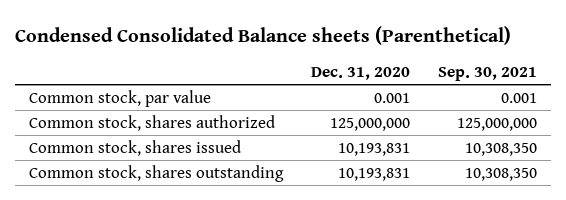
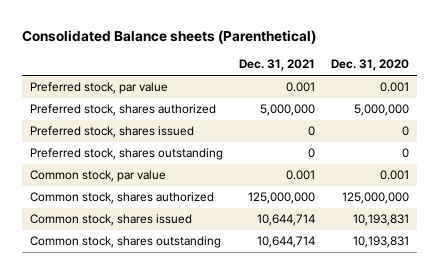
[15,25,512,45] Condensed Consolidated Balance sheets (Parenthetical) -> [22,29,317,44] Consolidated Balance sheets (Parenthetical)
[437,66,537,81] Sep. 30, 2021 -> none
none -> [239,59,316,72] Dec. 31, 2021
none -> [30,82,169,95] Preferred stock, par value
none -> [30,104,217,117] Preferred stock, shares authorized
none -> [30,126,195,139] Preferred stock, shares issued
none -> [30,148,224,161] Preferred stock, shares outstanding

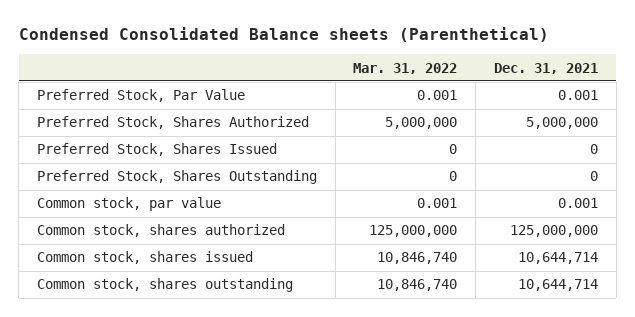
[22,29,317,44] Consolidated Balance sheets (Parenthetical) -> [18,27,549,43] Condensed Consolidated Balance sheets (Parenthetical)
[331,59,410,72] Dec. 31, 2020 -> none
none -> [353,62,458,74] Mar. 31, 2022
[30,82,169,95] Preferred stock, par value -> [36,89,245,103] Preferred Stock, Par Value
[30,104,217,117] Preferred stock, shares authorized -> [36,116,309,130] Preferred Stock, Shares Authorized
[30,126,195,139] Preferred stock, shares issued -> [36,143,277,157] Preferred Stock, Shares Issued
[30,148,224,161] Preferred stock, shares outstanding -> [36,170,317,185] Preferred Stock, Shares Outstanding

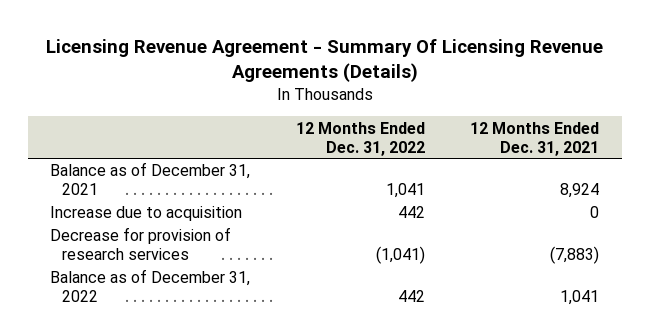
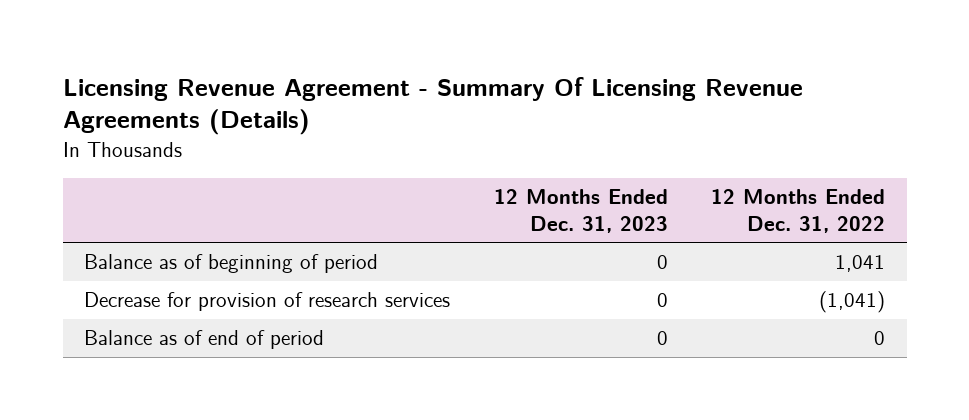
[470,121,600,156] 12 Months Ended Dec. 31, 2021 -> none
none -> [493,189,668,233] 12 Months Ended Dec. 31, 2023
[50,206,243,222] Increase due to acquisition -> none
[50,162,251,196] Balance as of December 31, 2021 -> [84,254,379,274] Balance as of beginning of period
[50,269,251,303] Balance as of December 31, 2022 -> [84,330,325,350] Balance as of end of period
[397,290,425,303] 442 -> [873,331,885,346] 0

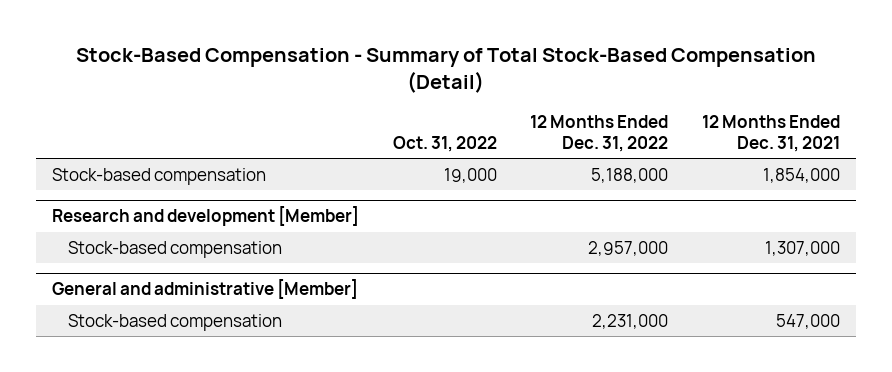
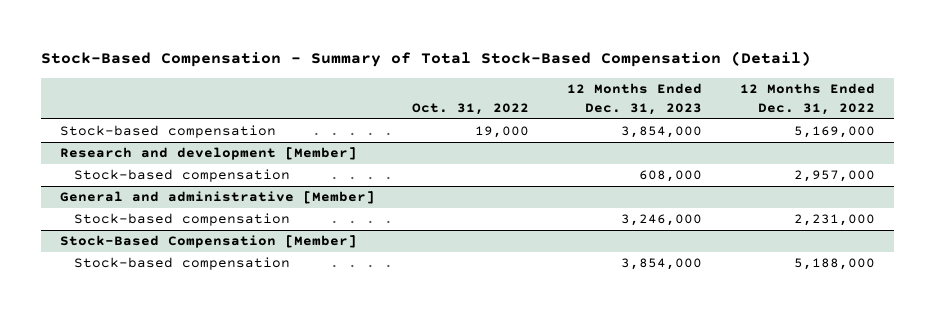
[701,114,840,152] 12 Months Ended Dec. 31, 2021 -> none
none -> [566,83,702,115] 12 Months Ended Dec. 31, 2023
[591,167,669,183] 5,188,000 -> [793,126,875,139] 5,169,000
none -> [59,235,357,249] Stock-Based Compensation [Member]
none -> [74,257,291,271] Stock-based compensation

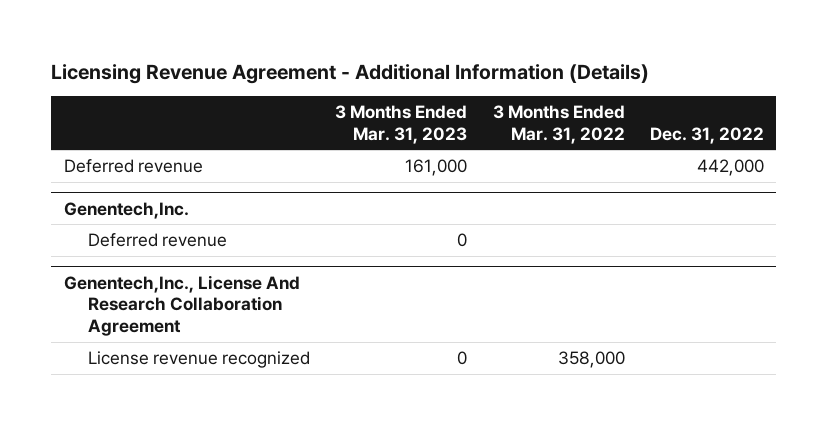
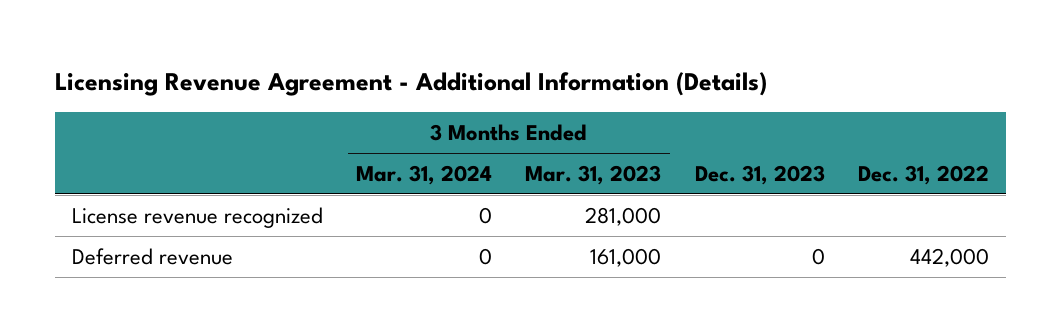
[492,104,625,144] 3 Months Ended Mar. 31, 2022 -> none
none -> [356,164,493,185] Mar. 31, 2024
none -> [694,164,825,185] Dec. 31, 2023
none -> [71,206,323,228] License revenue recognized
[64,201,190,219] Genentech,Inc. -> none
[87,233,227,248] Deferred revenue -> none
[64,274,301,337] Genentech,Inc., License And Research Collaboration Agreement -> none
[87,351,310,369] License revenue recognized -> none

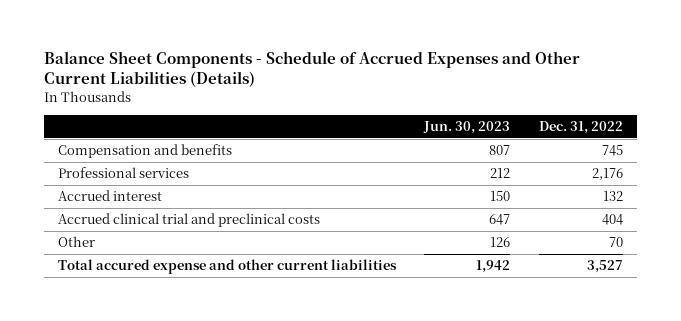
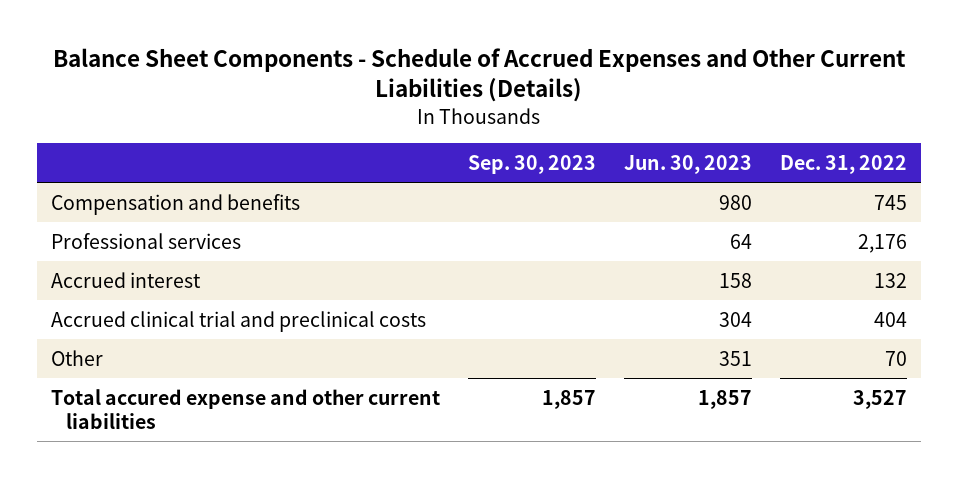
none -> [467,154,596,174] Sep. 30, 2023
[489,145,511,156] 807 -> [718,194,752,210] 980
[490,168,511,179] 212 -> [729,233,752,249] 64
[490,191,511,202] 150 -> [718,272,752,288] 158
[489,214,511,226] 647 -> [718,311,752,327] 304
[490,237,511,248] 126 -> [718,350,752,366] 351
[476,260,511,274] 1,942 -> [697,389,752,409] 1,857

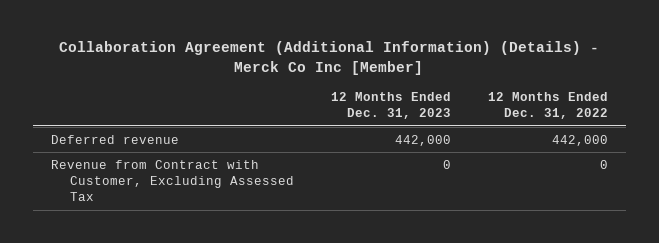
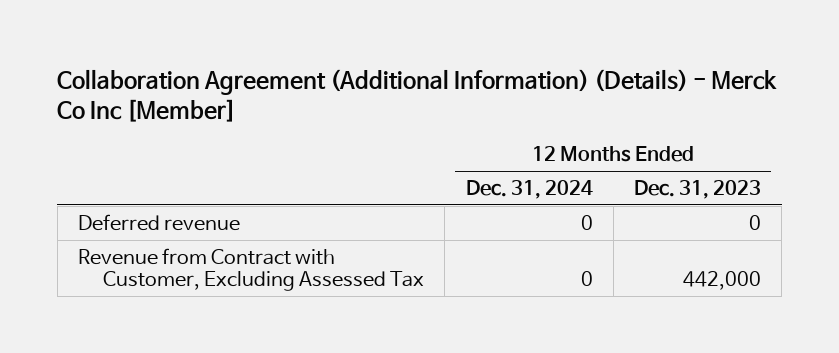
[487,92,608,120] 12 Months Ended Dec. 31, 2022 -> none
none -> [465,180,593,200] Dec. 31, 2024
[394,134,451,146] 442,000 -> [749,214,762,230] 0
[442,159,451,169] 0 -> [683,271,762,291] 442,000

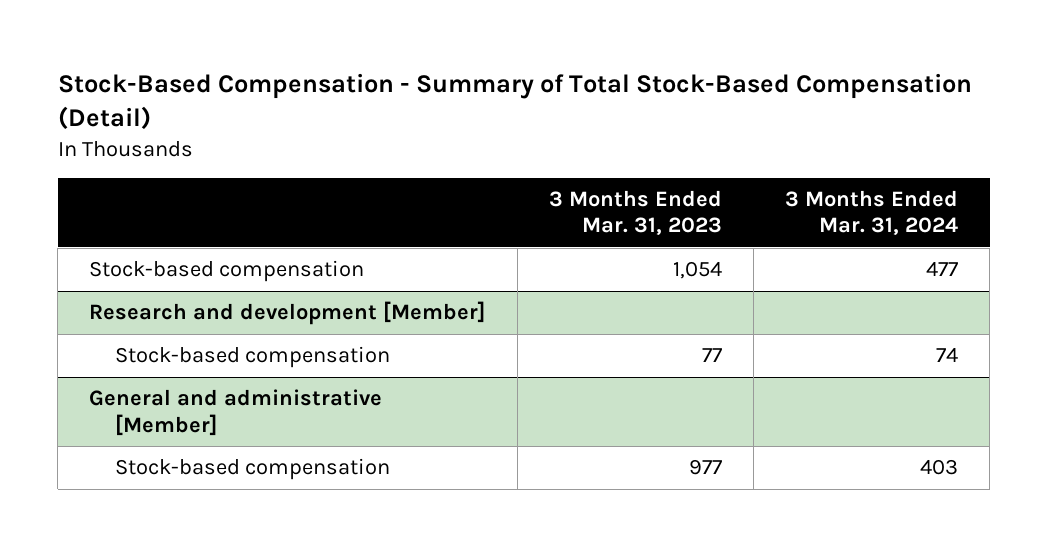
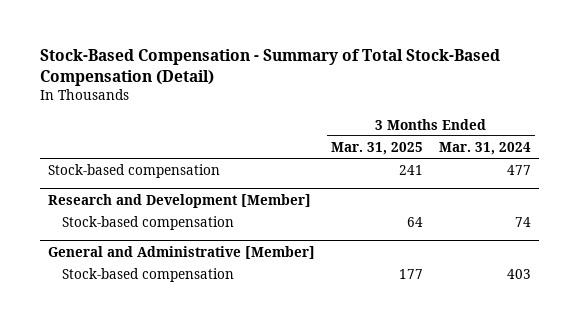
[548,189,722,236] 3 Months Ended Mar. 31, 2023 -> none
none -> [330,142,423,156] Mar. 31, 2025
[89,301,486,326] Research and development [Member] -> [47,193,311,208] Research and Development [Member]
[89,389,383,436] General and administrative [Member] -> [47,245,315,259] General and Administrative [Member]

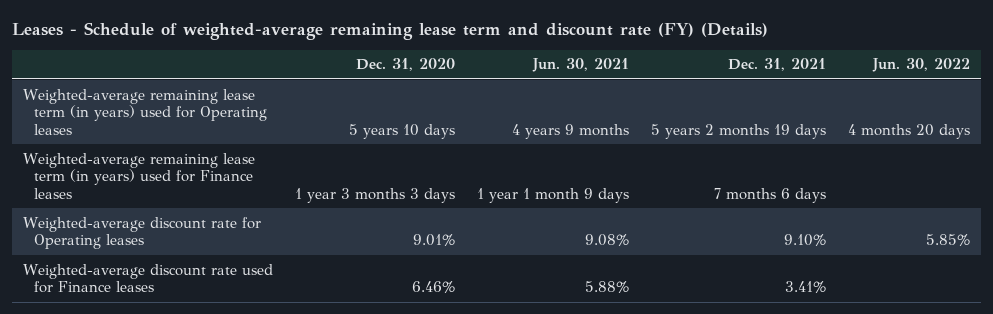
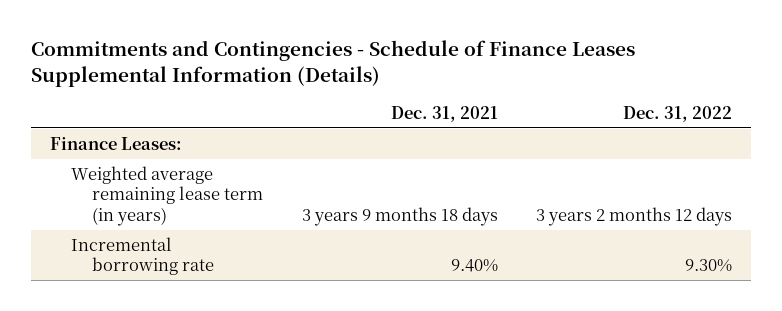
[11,21,768,40] Leases - Schedule of weighted-average remaining lease term and discount rate (FY) (Details) -> [30,40,635,87] Commitments and Contingencies - Schedule of Finance Leases Supplemental Information (Details)
[355,58,455,72] Dec. 31, 2020 -> none
[532,58,630,73] Jun. 30, 2021 -> none
[872,58,971,73] Jun. 30, 2022 -> none
none -> [622,105,732,122] Dec. 31, 2022
[22,88,267,135] Weighted-average remaining lease term (in years) used for Operating leases -> none
[22,216,261,250] Weighted-average discount rate for Operating leases -> none
[22,263,273,294] Weighted-average discount rate used for Finance leases -> none
none -> [49,136,182,150] Finance Leases:
[22,152,255,199] Weighted-average remaining lease term (in years) used for Finance leases -> [71,165,264,227] Weighted average remaining lease term (in years)
[714,187,827,203] 7 months 6 days -> [301,207,498,227] 3 years 9 months 18 days
none -> [71,236,215,276] Incremental borrowing rate

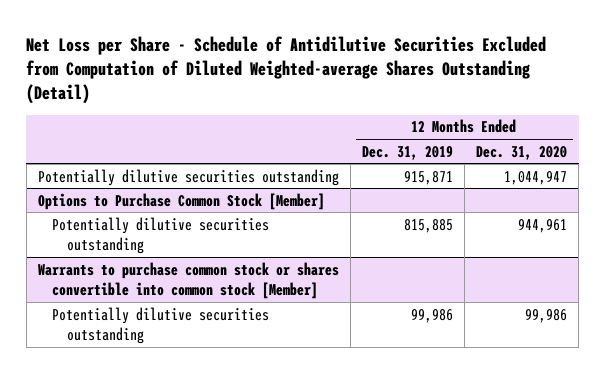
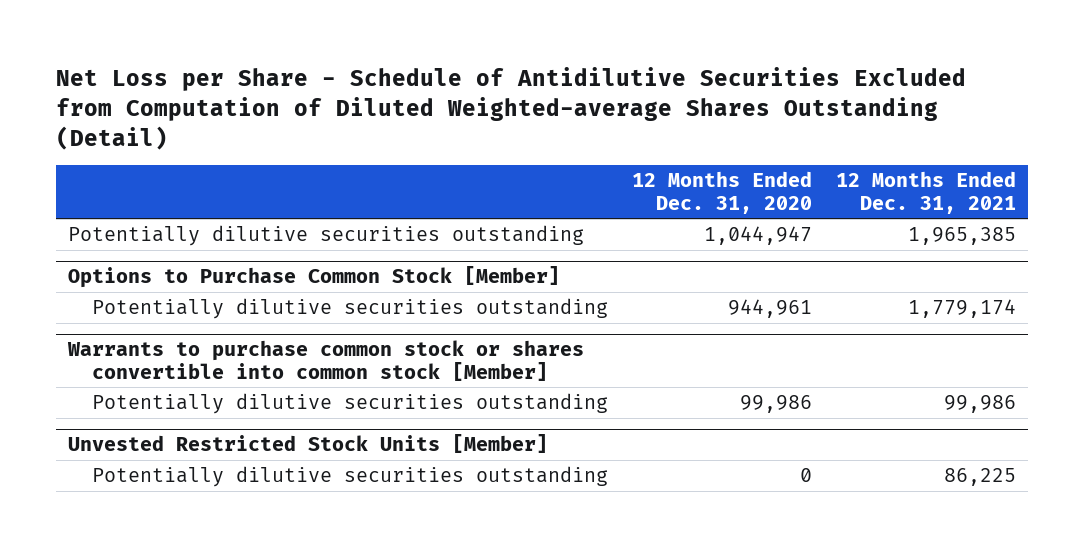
[361,145,453,160] Dec. 31, 2019 -> none
none -> [836,171,1017,214] 12 Months Ended Dec. 31, 2021
none -> [67,434,548,454] Unvested Restricted Stock Units [Member]
none -> [91,466,608,488] Potentially dilutive securities outstanding

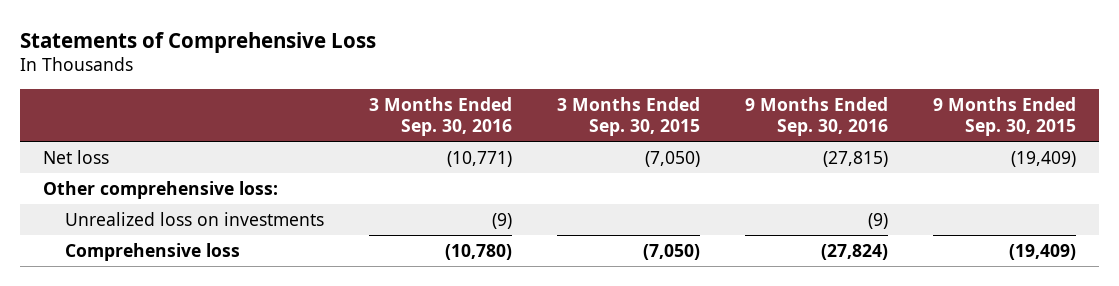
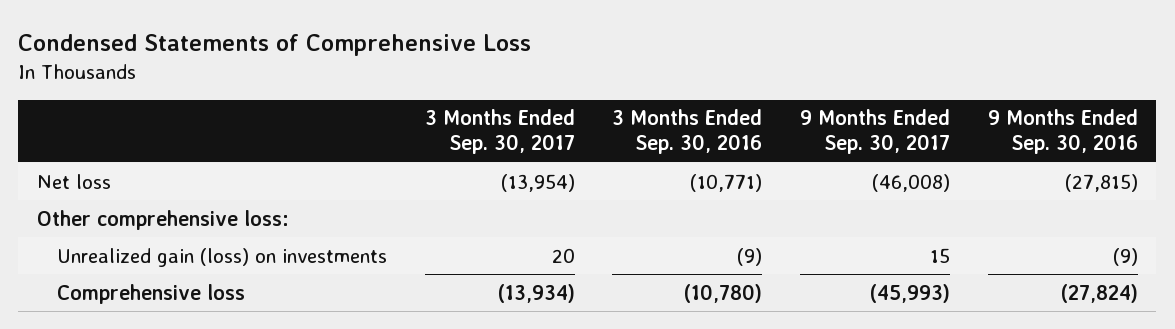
[20,31,377,53] Statements of Comprehensive Loss -> [18,33,532,56] Condensed Statements of Comprehensive Loss
[557,97,701,137] 3 Months Ended Sep. 30, 2015 -> none
[933,97,1077,137] 9 Months Ended Sep. 30, 2015 -> none
none -> [424,109,575,155] 3 Months Ended Sep. 30, 2017
none -> [799,109,950,155] 9 Months Ended Sep. 30, 2017
[65,212,325,227] Unrealized loss on investments -> [57,247,388,267] Unrealized gain (loss) on investments

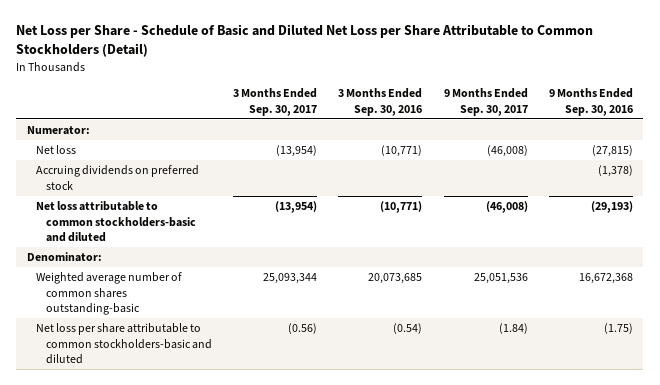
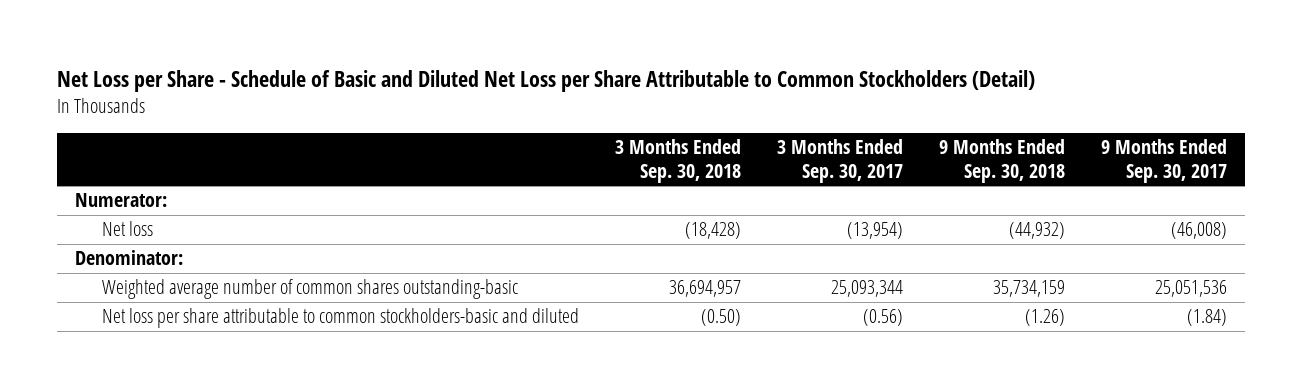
[338,87,423,116] 3 Months Ended Sep. 30, 2016 -> none
[548,87,633,116] 9 Months Ended Sep. 30, 2016 -> none
none -> [615,138,742,183] 3 Months Ended Sep. 30, 2018
none -> [939,138,1066,183] 9 Months Ended Sep. 30, 2018
[36,164,200,190] Accruing dividends on preferred stock -> none
[36,200,197,243] Net loss attributable to common stockholders-basic and diluted -> none

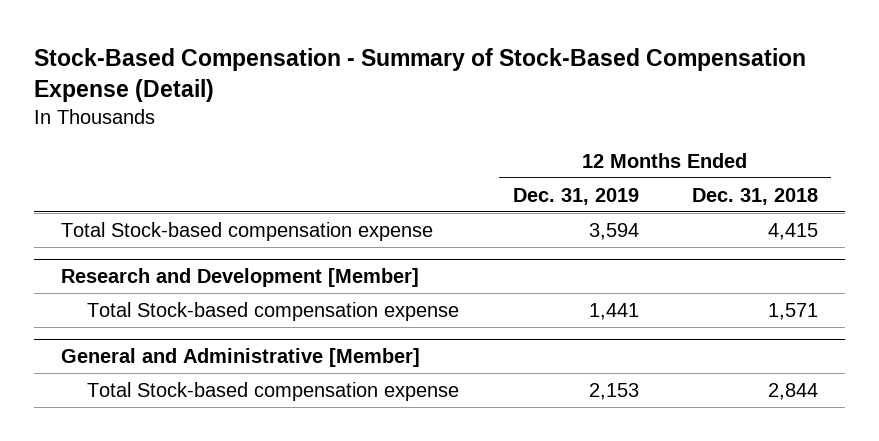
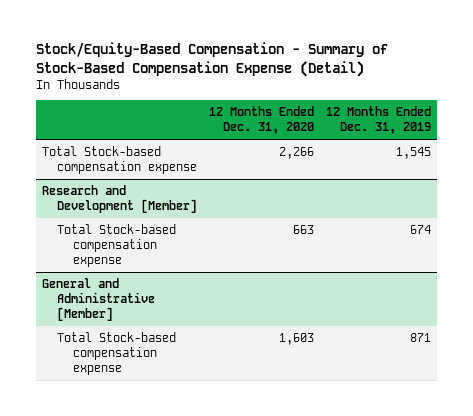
[34,47,807,102] Stock-Based Compensation - Summary of Stock-Based Compensation Expense (Detail) -> [35,42,388,77] Stock/Equity-Based Compensation - Summary of Stock-Based Compensation Expense (Detail)
[691,187,818,205] Dec. 31, 2018 -> none
none -> [209,106,315,135] 12 Months Ended Dec. 31, 2020
[588,222,639,240] 3,594 -> [396,146,432,159] 1,545
[588,302,639,320] 1,441 -> [410,224,432,234] 674
[588,382,639,400] 2,153 -> [410,332,432,342] 871

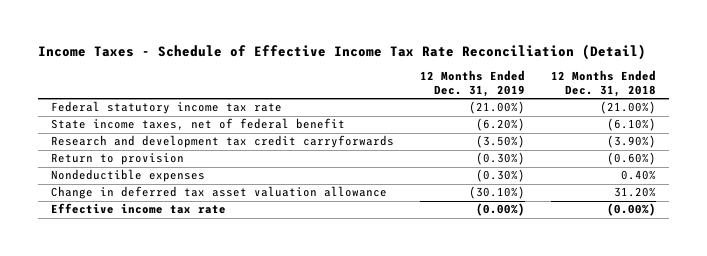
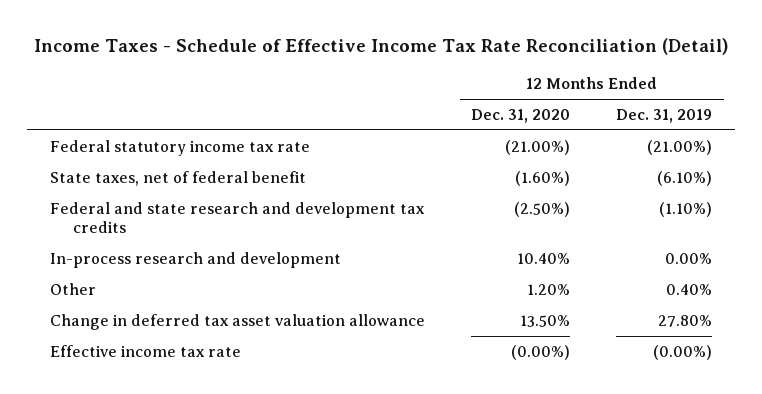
[551,69,657,97] 12 Months Ended Dec. 31, 2018 -> none
none -> [471,109,571,124] Dec. 31, 2020
[51,153,185,166] Return to provision -> none
[51,169,206,183] Nondeductible expenses -> none
[51,118,346,131] State income taxes, net of federal benefit -> [50,171,307,187] State taxes, net of federal benefit
[476,118,526,132] (6.20%) -> [657,171,713,187] (6.10%)
[51,135,395,149] Research and development tax credit carryforwards -> [50,202,426,234] Federal and state research and development tax credits
[476,135,526,149] (3.50%) -> [659,202,713,218] (1.10%)
none -> [50,252,342,269] In-process research and development
none -> [50,283,97,296] Other
[469,186,526,200] (30.10%) -> [658,315,713,328] 27.80%

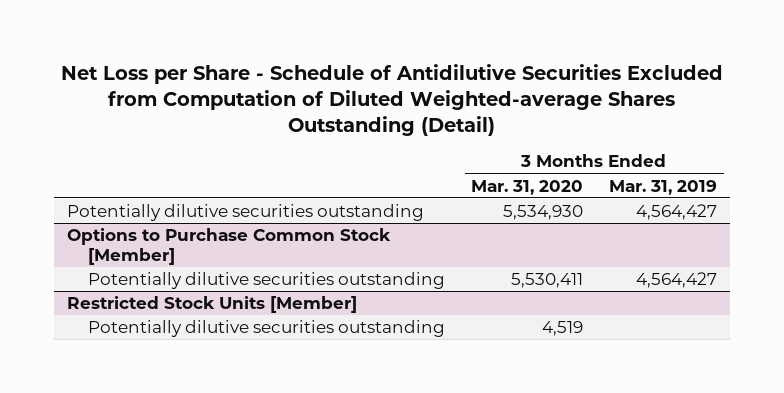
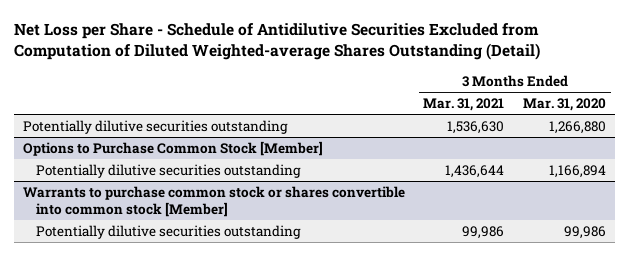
[609,179,718,195] Mar. 31, 2019 -> none
none -> [423,98,505,112] Mar. 31, 2021
[503,205,584,221] 5,534,930 -> [548,121,606,135] 1,266,880
[67,296,358,314] Restricted Stock Units [Member] -> none
[511,273,584,289] 5,530,411 -> [548,165,606,179] 1,166,894
none -> [23,186,406,217] Warrants to purchase common stock or shares convertible into common stock [Member]
[542,321,584,337] 4,519 -> [563,226,606,240] 99,986

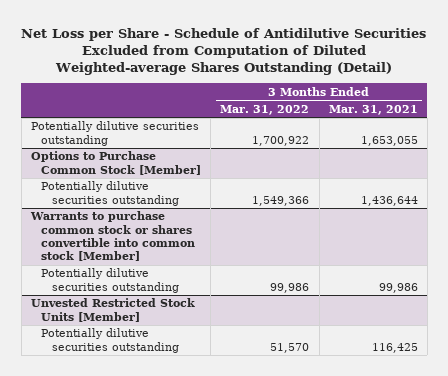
[522,98,606,112] Mar. 31, 2020 -> none
none -> [220,104,310,115] Mar. 31, 2022
[447,121,505,135] 1,536,630 -> [360,135,418,146] 1,653,055
none -> [30,298,195,322] Unvested Restricted Stock Units [Member]
none -> [41,328,179,353] Potentially dilutive securities outstanding

